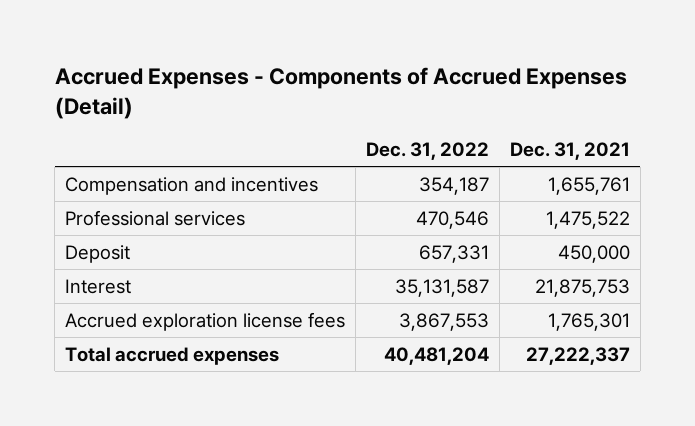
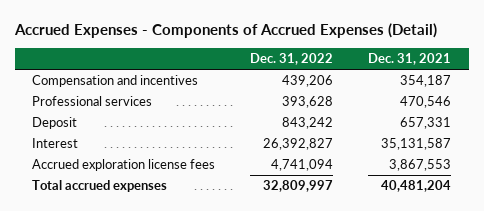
[418,176,489,195] 354,187 -> [282,75,334,88] 439,206
[547,176,630,195] 1,655,761 -> [400,75,452,88] 354,187
[415,210,489,229] 470,546 -> [282,96,334,109] 393,628
[545,210,630,229] 1,475,522 -> [400,96,452,109] 470,546
[418,244,489,263] 657,331 -> [282,117,334,130] 843,242
[557,244,630,263] 450,000 -> [400,117,452,130] 657,331
[394,278,489,297] 35,131,587 -> [263,138,334,151] 26,392,827
[534,278,630,297] 21,875,753 -> [381,138,452,151] 35,131,587
[398,312,489,331] 3,867,553 -> [271,159,334,172] 4,741,094
[547,312,630,331] 1,765,301 -> [389,159,452,172] 3,867,553
[383,346,489,365] 40,481,204 -> [263,180,334,193] 32,809,997
[525,346,630,365] 27,222,337 -> [381,180,452,193] 40,481,204

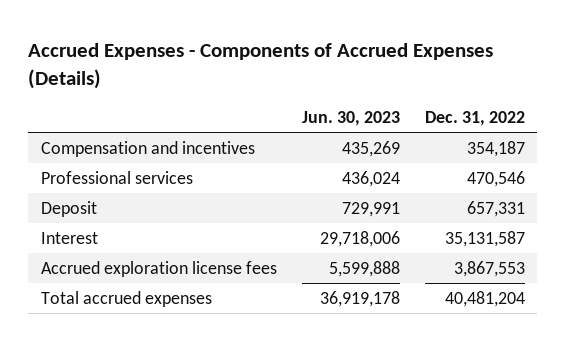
[13,22,437,38] Accrued Expenses - Components of Accrued Expenses (Detail) -> [28,42,494,89] Accrued Expenses - Components of Accrued Expenses (Details)
[368,53,452,66] Dec. 31, 2021 -> none
none -> [301,111,400,127] Jun. 30, 2023
[282,75,334,88] 439,206 -> [466,140,525,157] 354,187
[282,96,334,109] 393,628 -> [466,170,525,187] 470,546
[282,117,334,130] 843,242 -> [466,200,525,217] 657,331
[263,138,334,151] 26,392,827 -> [444,230,525,247] 35,131,587
[271,159,334,172] 4,741,094 -> [453,260,525,277] 3,867,553
[263,180,334,193] 32,809,997 -> [444,290,525,307] 40,481,204

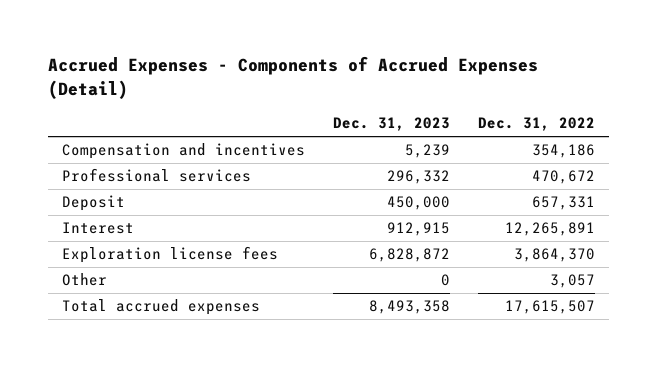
[28,42,494,89] Accrued Expenses - Components of Accrued Expenses (Details) -> [47,56,538,99] Accrued Expenses - Components of Accrued Expenses (Detail)
[301,111,400,127] Jun. 30, 2023 -> none
none -> [332,117,450,132] Dec. 31, 2023
[466,140,525,157] 354,187 -> [531,144,595,159] 354,186
[466,170,525,187] 470,546 -> [531,170,595,185] 470,672
[444,230,525,247] 35,131,587 -> [504,222,595,237] 12,265,891
[40,260,277,277] Accrued exploration license fees -> [61,246,278,264] Exploration license fees
[453,260,525,277] 3,867,553 -> [513,248,595,263] 3,864,370
none -> [61,273,107,287] Other
[444,290,525,307] 40,481,204 -> [504,300,595,315] 17,615,507

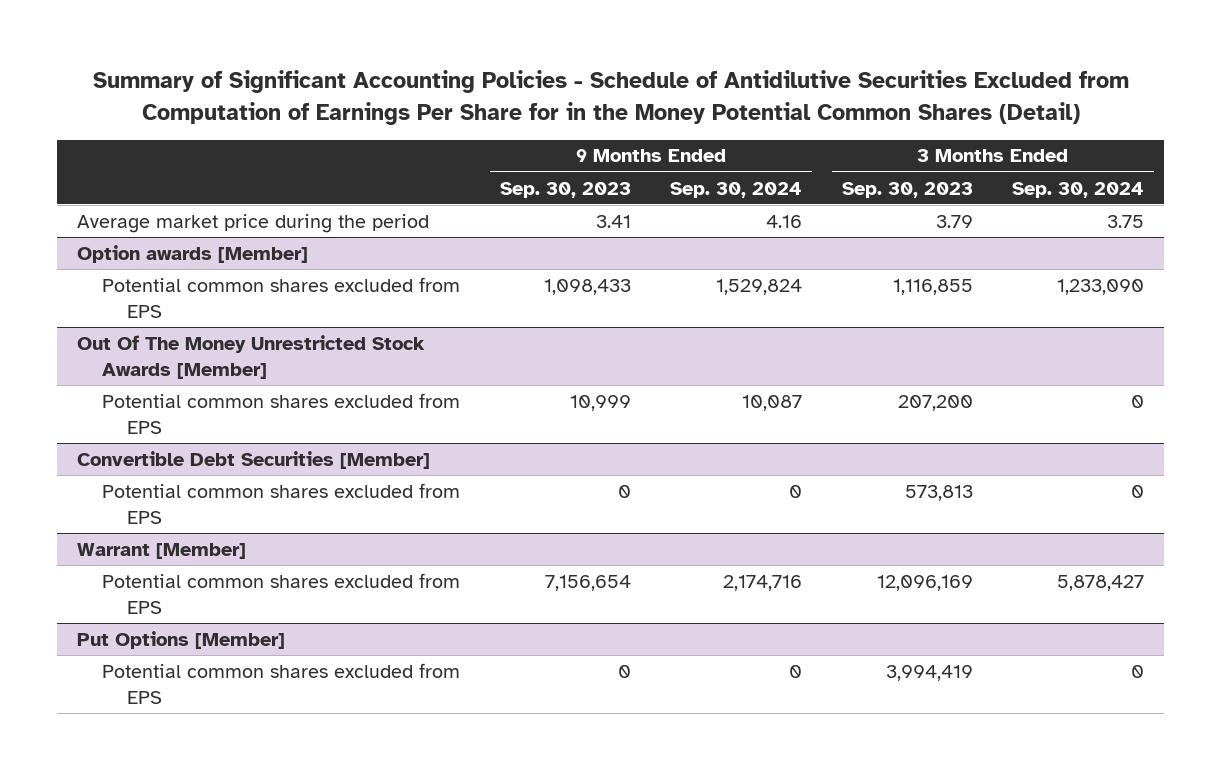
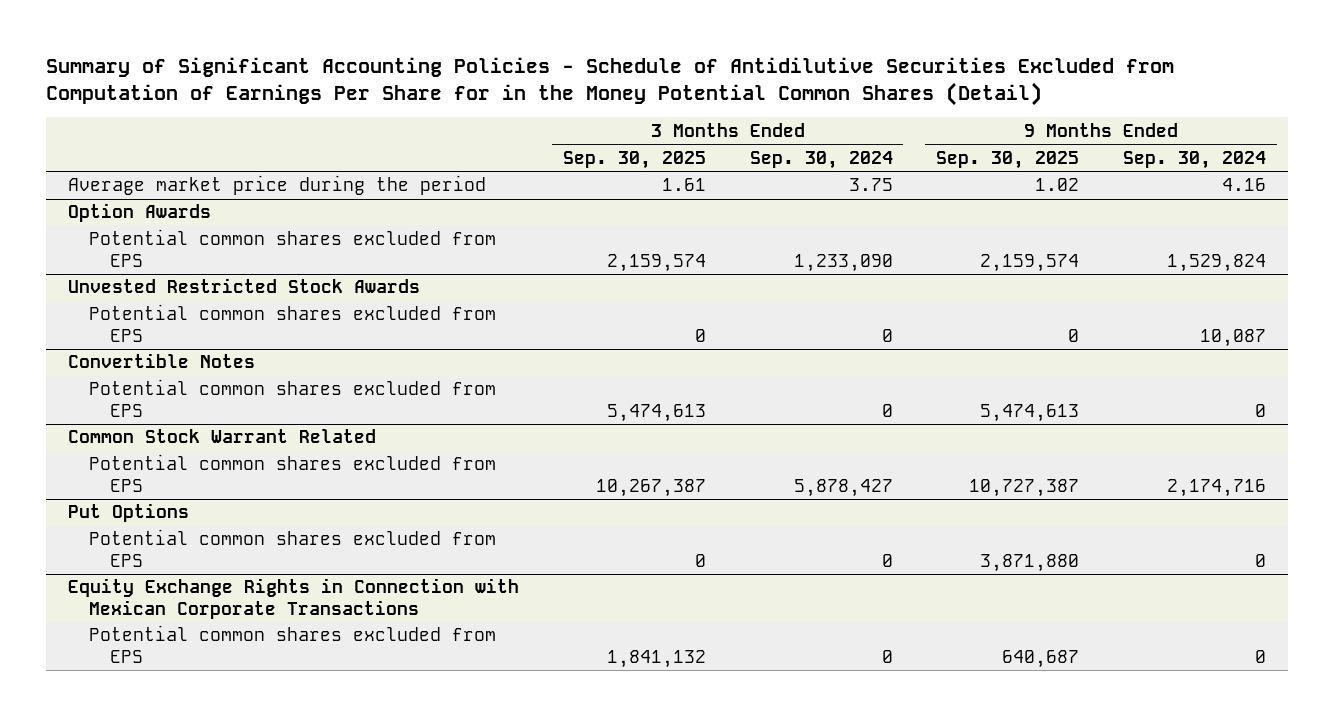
[499,181,631,198] Sep. 30, 2023 -> none
[841,181,973,198] Sep. 30, 2023 -> none
none -> [562,150,706,169] Sep. 30, 2025
none -> [936,150,1080,169] Sep. 30, 2025
[77,244,309,263] Option awards [Member] -> [68,203,212,223] Option Awards
[77,334,426,379] Out Of The Money Unrestricted Stock Awards [Member] -> none
none -> [68,278,421,294] Unvested Restricted Stock Awards
[77,450,431,469] Convertible Debt Securities [Member] -> [68,353,256,369] Convertible Notes
[77,542,247,559] Warrant [Member] -> [68,429,377,444] Common Stock Warrant Related
[77,630,286,649] Put Options [Member] -> [68,503,190,523] Put Options
none -> [68,578,520,619] Equity Exchange Rights in Connection with Mexican Corporate Transactions
none -> [89,625,497,663] Potential common shares excluded from EPS

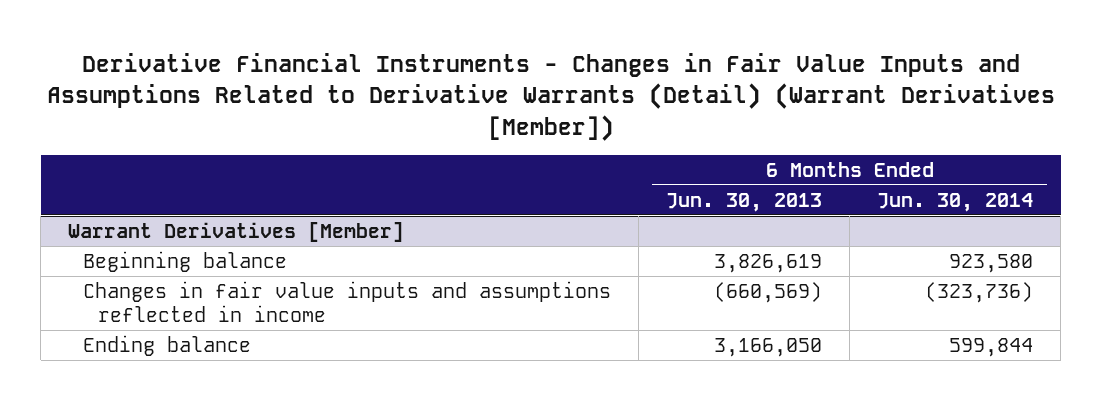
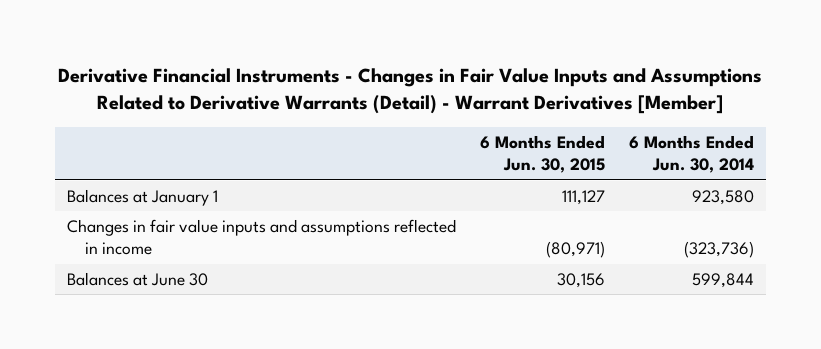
[46,52,1055,141] Derivative Financial Instruments - Changes in Fair Value Inputs and Assumptions Related to Derivative Warrants (Detail) (Warrant Derivatives [Member]) -> [58,67,763,115] Derivative Financial Instruments - Changes in Fair Value Inputs and Assumptions Related to Derivative Warrants (Detail) - Warrant Derivatives [Member]
[666,192,823,212] Jun. 30, 2013 -> none
none -> [479,134,605,174] 6 Months Ended Jun. 30, 2015
[68,222,405,243] Warrant Derivatives [Member] -> none
[82,251,287,273] Beginning balance -> [66,188,218,206] Balances at January 1
[82,335,251,357] Ending balance -> [66,271,208,286] Balances at June 30

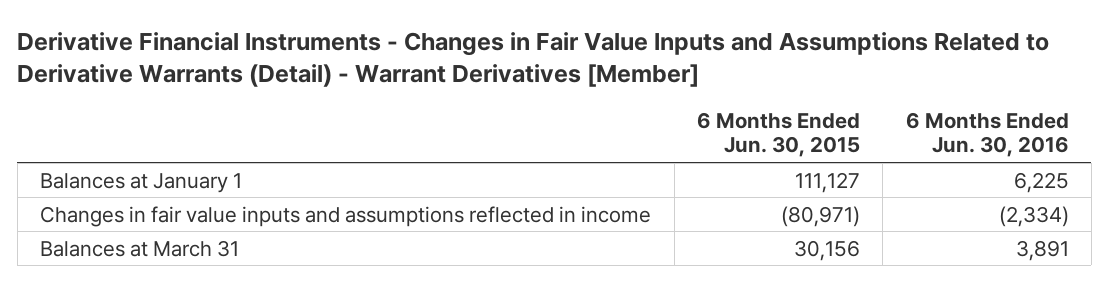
[629,134,755,174] 6 Months Ended Jun. 30, 2014 -> none
none -> [905,111,1069,158] 6 Months Ended Jun. 30, 2016
[66,271,208,286] Balances at June 30 -> [40,239,240,257] Balances at March 31

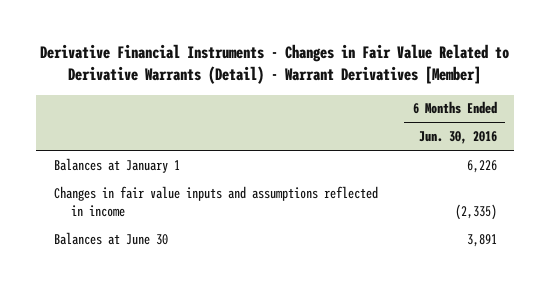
[17,31,1050,88] Derivative Financial Instruments - Changes in Fair Value Inputs and Assumptions Related to Derivative Warrants (Detail) - Warrant Derivatives [Member] -> [40,44,510,85] Derivative Financial Instruments - Changes in Fair Value Related to Derivative Warrants (Detail) - Warrant Derivatives [Member]
[696,111,860,158] 6 Months Ended Jun. 30, 2015 -> none
[1013,171,1069,193] 6,225 -> [466,159,497,173] 6,226
[998,205,1069,227] (2,334) -> [454,204,497,221] (2,335)
[40,239,240,257] Balances at March 31 -> [53,231,168,245] Balances at June 30

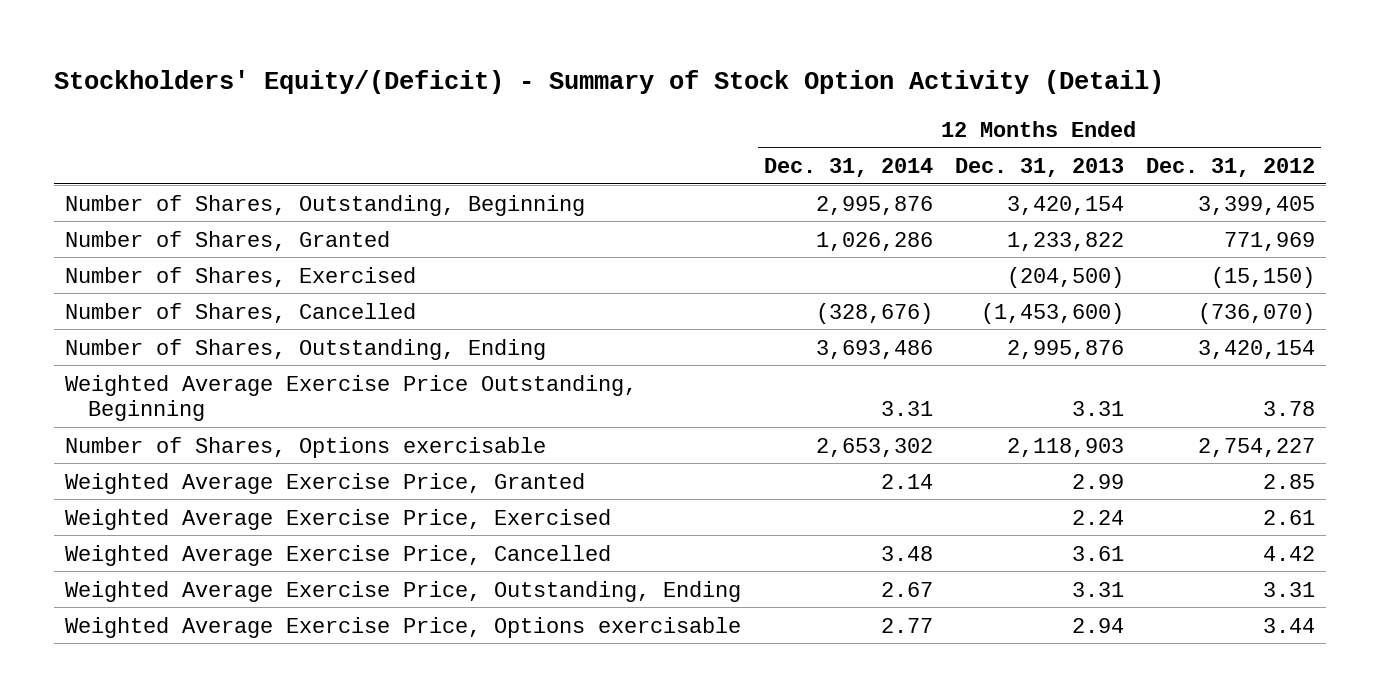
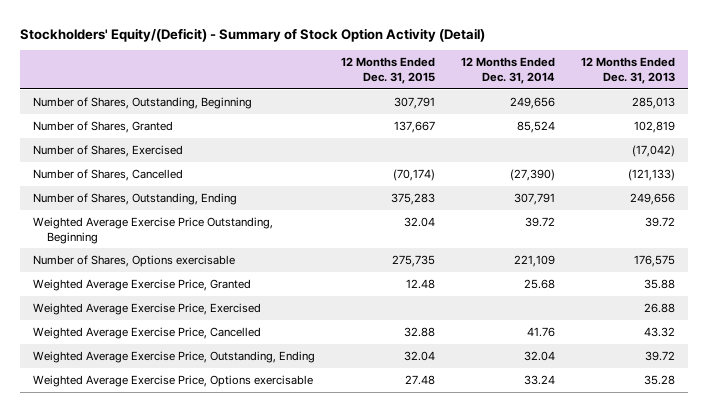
[1146,157,1316,177] Dec. 31, 2012 -> none
none -> [341,57,436,85] 12 Months Ended Dec. 31, 2015
[815,195,933,215] 2,995,876 -> [509,96,555,109] 249,656
[1006,195,1124,215] 3,420,154 -> [631,96,675,109] 285,013
[815,231,933,251] 1,026,286 -> [516,120,555,133] 85,524
[1006,231,1124,251] 1,233,822 -> [633,120,675,133] 102,819
[1006,266,1124,288] (204,500) -> [631,144,675,157] (17,042)
[815,302,933,324] (328,676) -> [509,168,555,181] (27,390)
[980,302,1124,324] (1,453,600) -> [627,168,675,181] (121,133)
[815,339,933,359] 3,693,486 -> [513,192,555,205] 307,791
[1006,339,1124,359] 2,995,876 -> [629,192,675,205] 249,656
[880,401,933,417] 3.31 -> [524,216,555,227] 39.72
[1071,401,1124,417] 3.31 -> [644,216,675,227] 39.72
[815,437,933,457] 2,653,302 -> [513,254,555,267] 221,109
[1006,437,1124,457] 2,118,903 -> [633,254,675,267] 176,575
[880,473,933,489] 2.14 -> [523,278,555,289] 25.68
[1071,473,1124,489] 2.99 -> [643,278,675,289] 35.88
[1071,509,1124,525] 2.24 -> [643,302,675,313] 26.88
[880,545,933,561] 3.48 -> [526,326,555,337] 41.76
[1071,545,1124,561] 3.61 -> [643,326,675,337] 43.32
[880,581,933,597] 2.67 -> [523,350,555,361] 32.04
[1071,581,1124,597] 3.31 -> [644,350,675,361] 39.72
[880,617,933,633] 2.77 -> [523,374,555,385] 33.24
[1071,617,1124,633] 2.94 -> [643,374,675,385] 35.28

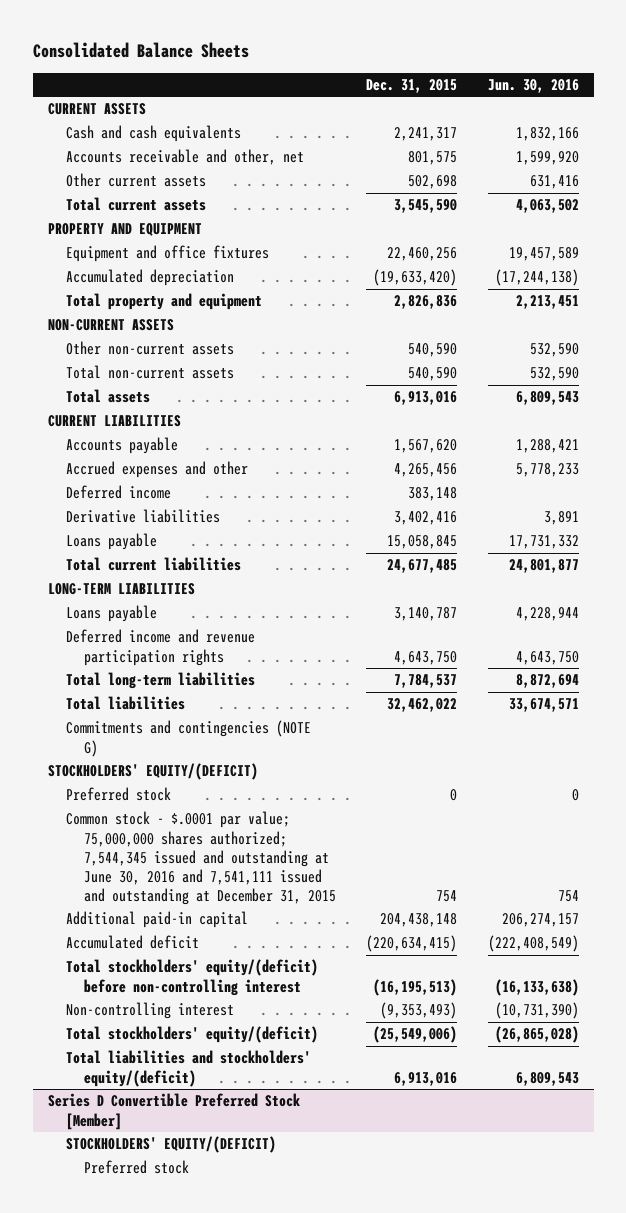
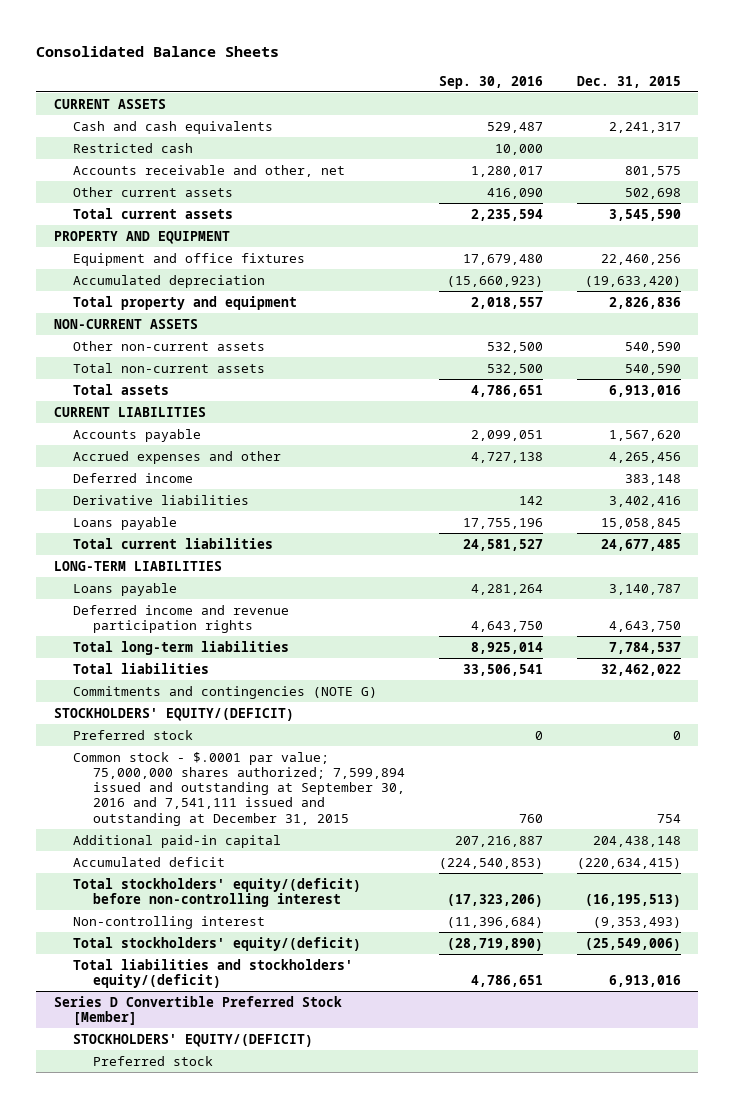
[487,78,579,93] Jun. 30, 2016 -> none
none -> [438,75,543,89] Sep. 30, 2016
none -> [73,142,194,153] Restricted cash
[65,811,337,906] Common stock - $.0001 par value; 75,000,000 shares authorized; 7,544,345 issued and outstanding at June 30, 2016 and 7,541,111 issued and outstanding at December 31, 2015 -> [73,751,405,826] Common stock - $.0001 par value; 75,000,000 shares authorized; 7,599,894 issued and outstanding at September 30, 2016 and 7,541,111 issued and outstanding at December 31, 2015

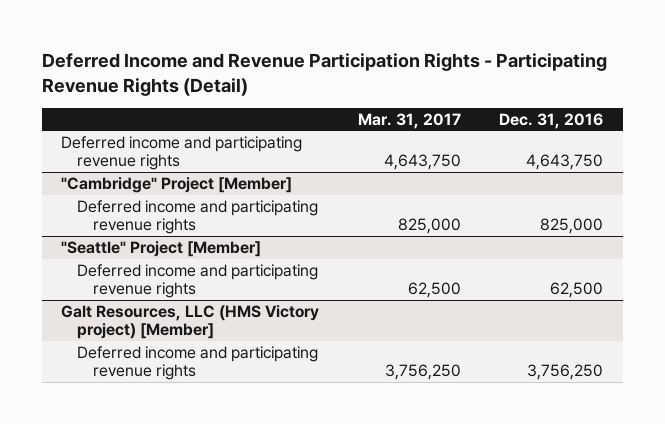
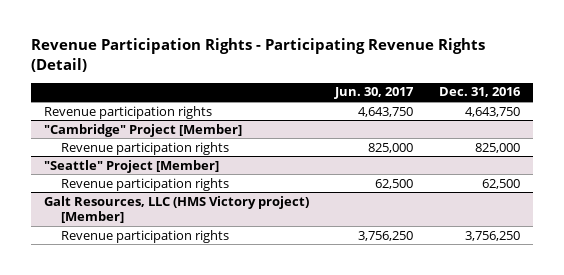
[42,53,608,96] Deferred Income and Revenue Participation Rights - Participating Revenue Rights (Detail) -> [30,38,485,73] Revenue Participation Rights - Participating Revenue Rights (Detail)
[357,112,461,129] Mar. 31, 2017 -> none
none -> [334,87,415,100] Jun. 30, 2017
[61,136,303,171] Deferred income and participating revenue rights -> [43,105,212,119] Revenue participation rights
[77,200,319,235] Deferred income and participating revenue rights -> [60,141,229,155] Revenue participation rights
[77,264,319,299] Deferred income and participating revenue rights -> [60,177,229,191] Revenue participation rights
[77,346,319,381] Deferred income and participating revenue rights -> [60,229,229,243] Revenue participation rights

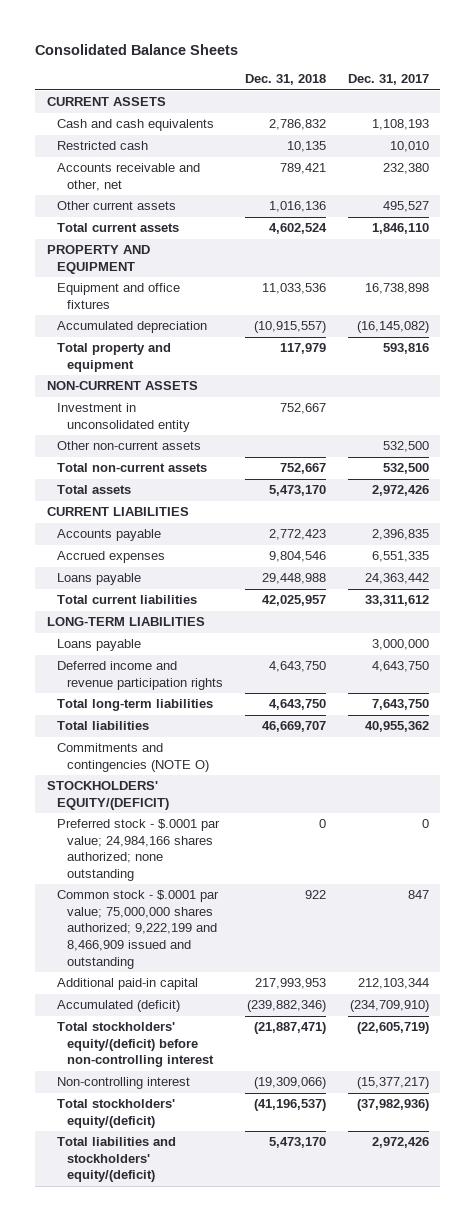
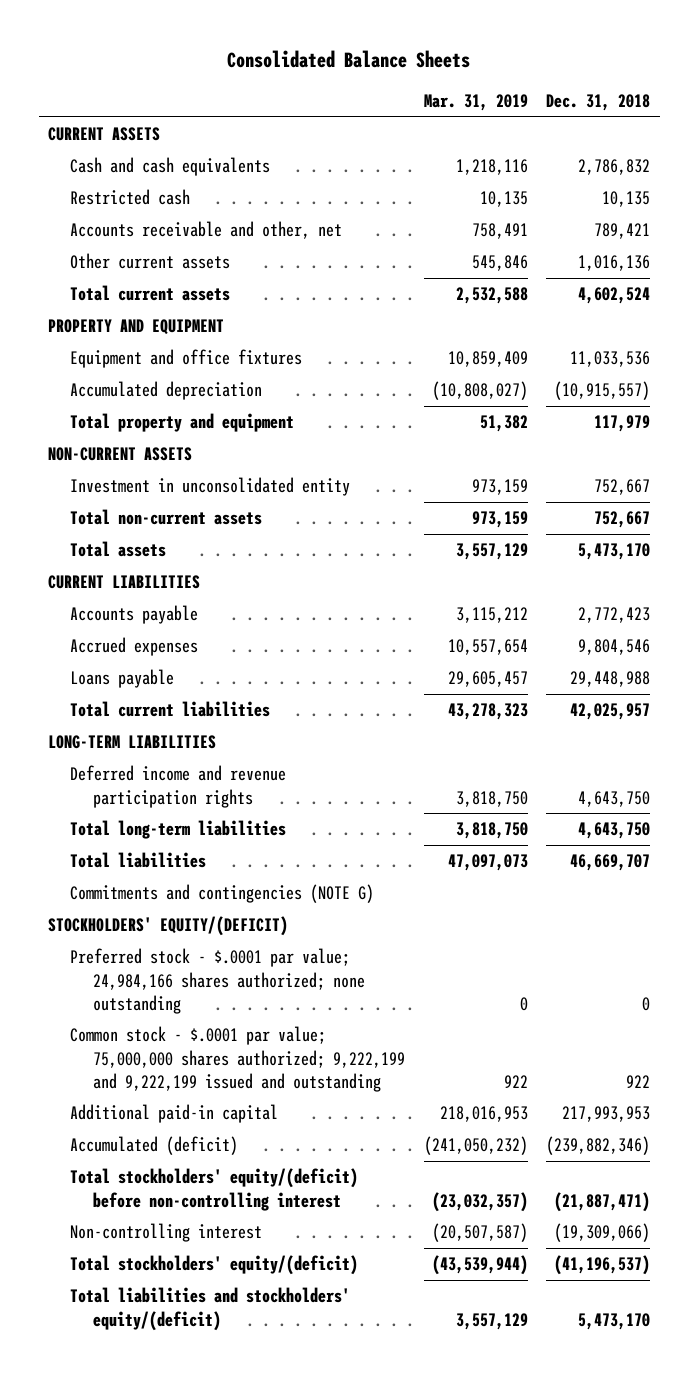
[348,74,430,86] Dec. 31, 2017 -> none
none -> [423,94,528,112] Mar. 31, 2019
[56,441,201,451] Other non-current assets -> none
[56,639,141,652] Loans payable -> none
[56,743,209,772] Commitments and contingencies (NOTE O) -> [70,884,375,904] Commitments and contingencies (NOTE G)
[56,890,219,969] Common stock - $.0001 par value; 75,000,000 shares authorized; 9,222,199 and 8,466,909 issued and outstanding -> [70,1026,405,1092] Common stock - $.0001 par value; 75,000,000 shares authorized; 9,222,199 and 9,222,199 issued and outstanding

